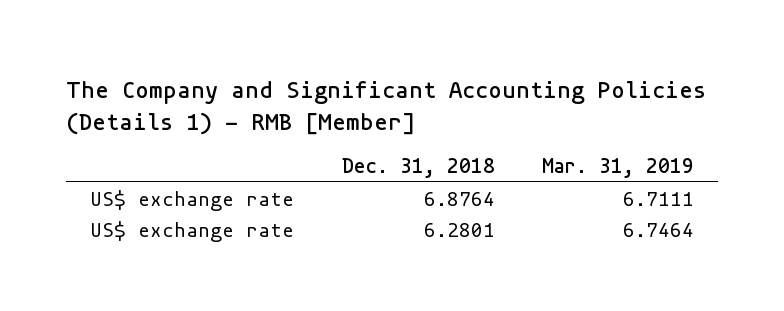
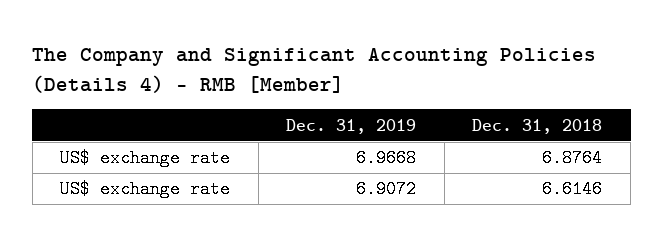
[66,81,707,136] The Company and Significant Accounting Policies (Details 1) - RMB [Member] -> [32,48,597,93] The Company and Significant Accounting Policies (Details 4) - RMB [Member]
[542,158,695,179] Mar. 31, 2019 -> none
none -> [286,118,417,134] Dec. 31, 2019
[423,222,495,237] 6.2801 -> [542,180,603,199] 6.6146

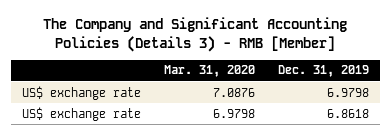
[32,48,597,93] The Company and Significant Accounting Policies (Details 4) - RMB [Member] -> [43,17,348,52] The Company and Significant Accounting Policies (Details 3) - RMB [Member]
[472,118,603,134] Dec. 31, 2018 -> none
none -> [163,65,255,78] Mar. 31, 2020
[356,149,417,168] 6.9668 -> [326,87,369,97] 6.9798
[356,180,417,199] 6.9072 -> [326,108,369,118] 6.8618

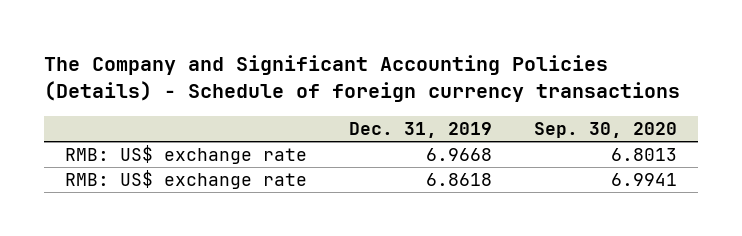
[43,17,348,52] The Company and Significant Accounting Policies (Details 3) - RMB [Member] -> [43,54,680,103] The Company and Significant Accounting Policies (Details) - Schedule of foreign currency transactions
[163,65,255,78] Mar. 31, 2020 -> none
none -> [534,121,678,138] Sep. 30, 2020
[22,85,142,100] US$ exchange rate -> [64,145,307,165] RMB: US$ exchange rate
[326,87,369,97] 6.9798 -> [425,148,492,162] 6.9668
[22,106,142,121] US$ exchange rate -> [64,170,307,190] RMB: US$ exchange rate

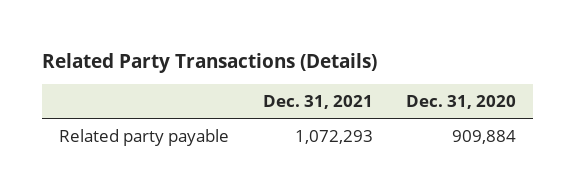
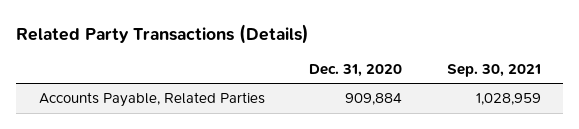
[262,95,373,110] Dec. 31, 2021 -> none
none -> [446,64,541,78] Sep. 30, 2021
[58,129,229,147] Related party payable -> [38,92,265,108] Accounts Payable, Related Parties

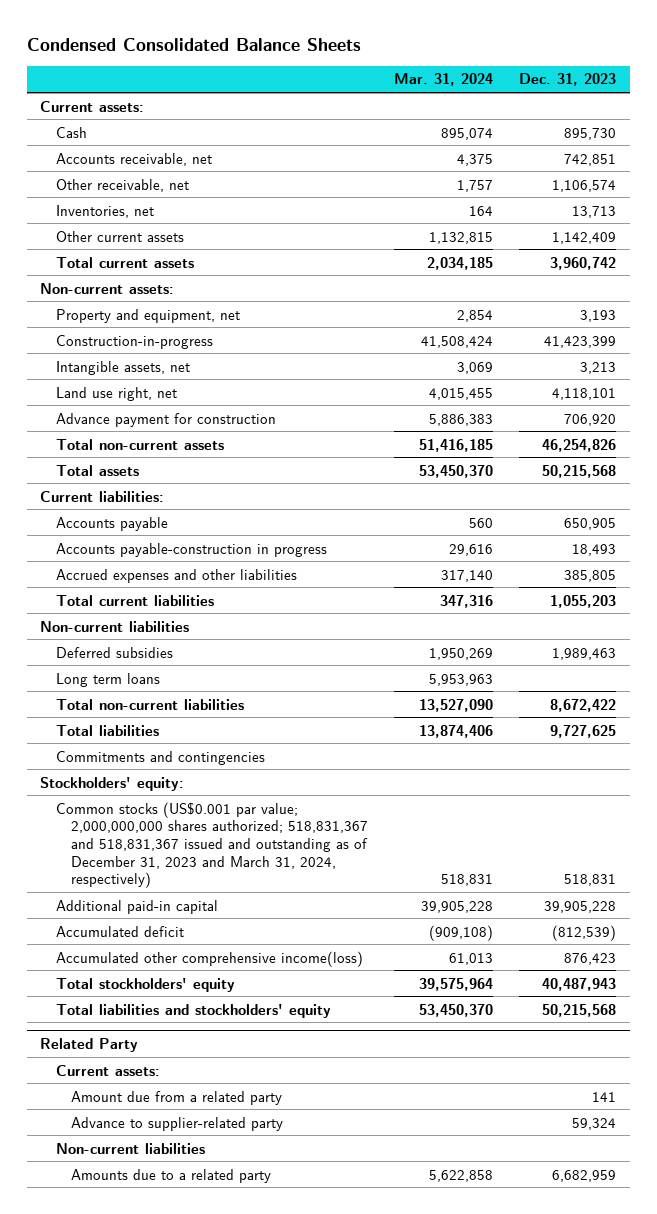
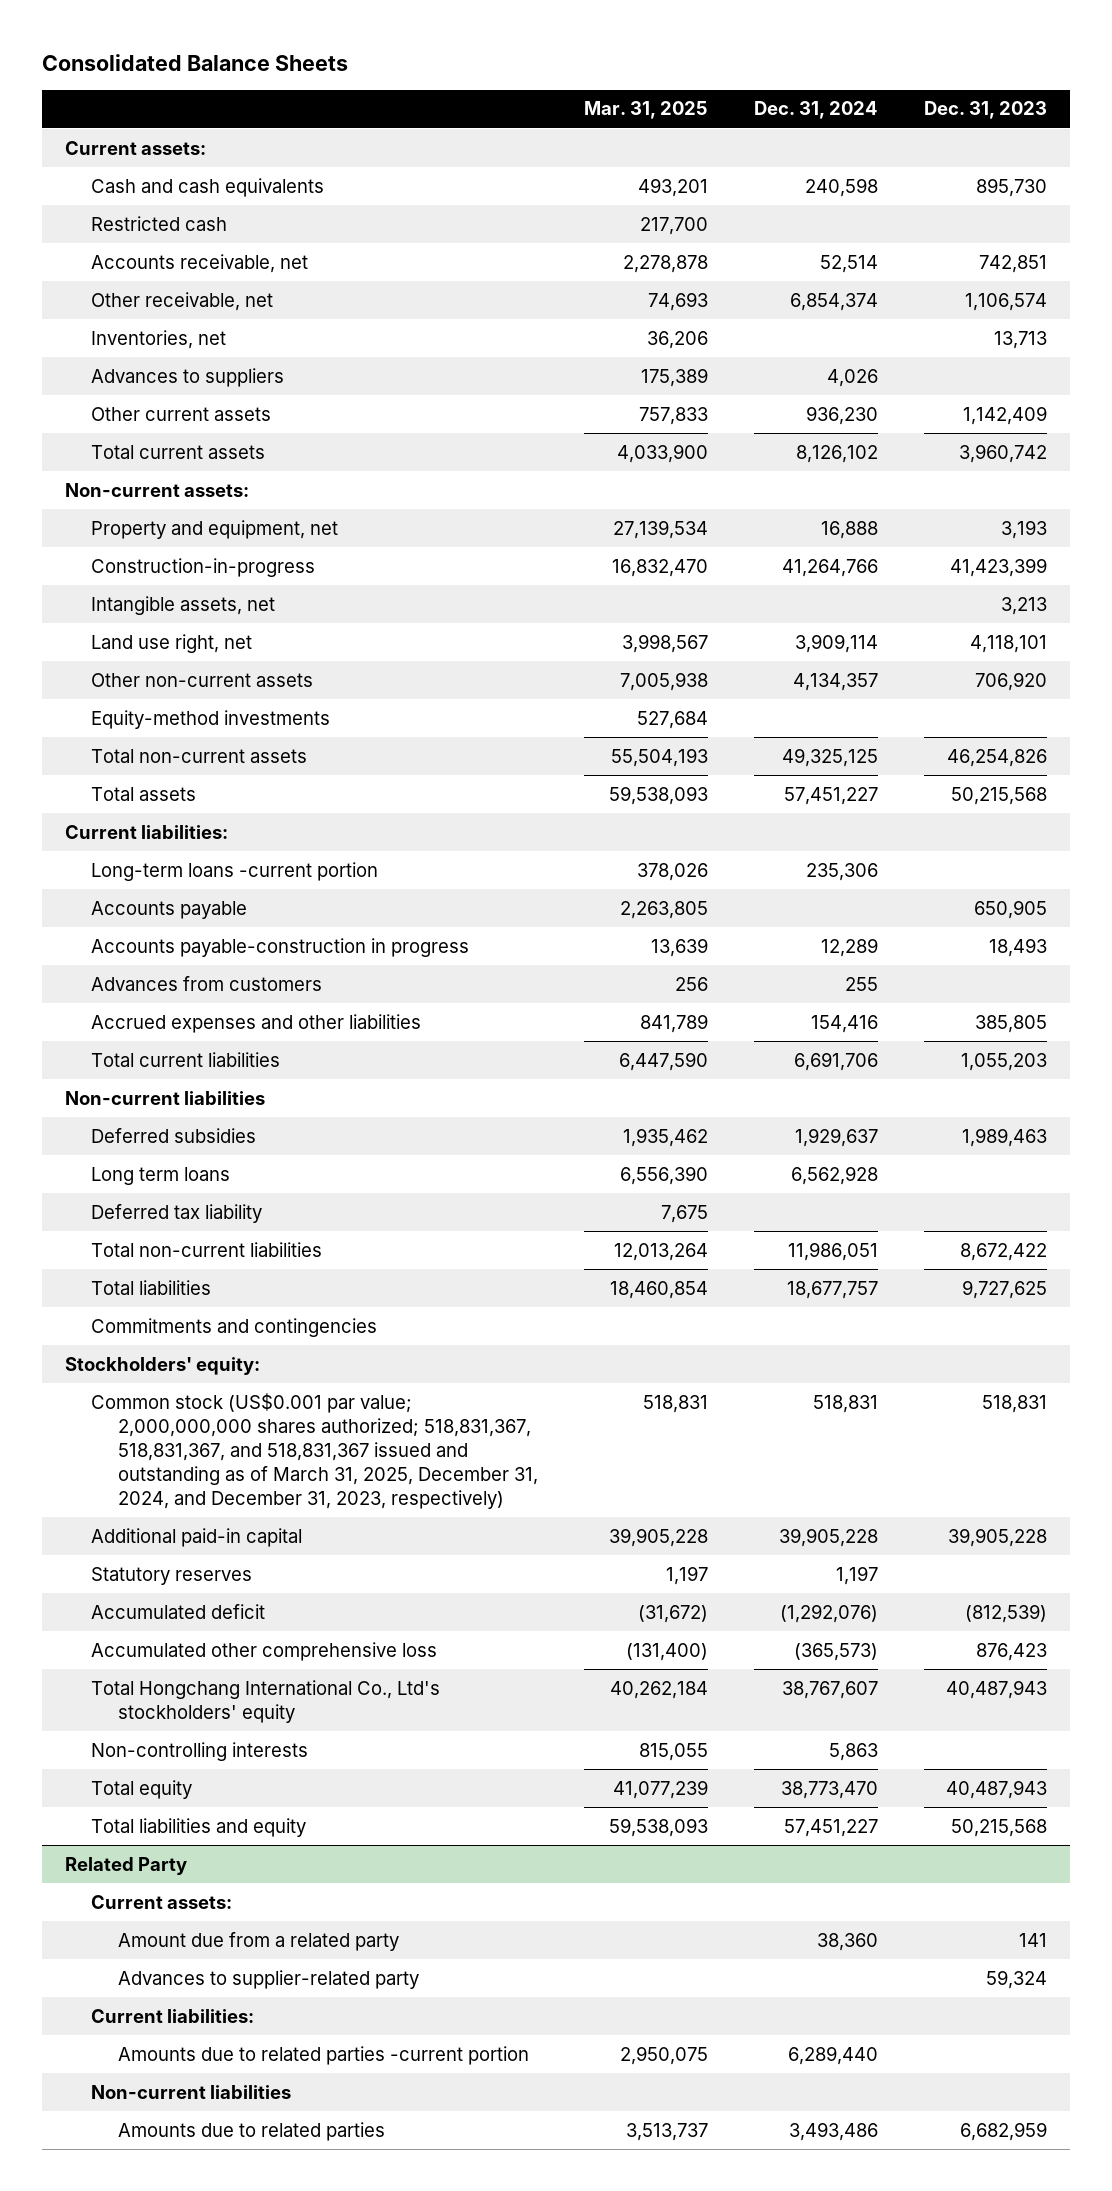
[27,37,362,51] Condensed Consolidated Balance Sheets -> [42,54,349,72] Consolidated Balance Sheets
[394,73,494,87] Mar. 31, 2024 -> none
none -> [583,101,708,120] Mar. 31, 2025
none -> [754,101,879,120] Dec. 31, 2024
[55,126,87,138] Cash -> [91,177,325,197] Cash and cash equivalents
none -> [91,215,228,231] Restricted cash
none -> [91,367,285,387] Advances to suppliers
[55,412,276,427] Advance payment for construction -> [91,672,314,687] Other non-current assets
none -> [91,709,331,729] Equity-method investments
none -> [91,861,379,881] Long-term loans -current portion
none -> [91,975,323,991] Advances from customers
none -> [91,1203,263,1223] Deferred tax liability
[55,801,368,889] Common stocks (US$0.001 par value; 2,000,000,000 shares authorized; 518,831,367 and 518,831,367 issued and outstanding as of December 31, 2023 and March 31, 2024, respectively) -> [91,1392,538,1510] Common stock (US$0.001 par value; 2,000,000,000 shares authorized; 518,831,367, 518,831,367, and 518,831,367 issued and outstanding as of March 31, 2025, December 31, 2024, and December 31, 2023, respectively)
none -> [91,1566,253,1585] Statutory reserves
[55,950,363,967] Accumulated other comprehensive income(loss) -> [91,1641,438,1661] Accumulated other comprehensive loss
none -> [91,1679,441,1723] Total Hongchang International Co., Ltd's stockholders' equity
none -> [91,1741,309,1761] Non-controlling interests
[55,977,235,992] Total stockholders' equity -> [91,1779,193,1799] Total equity
[55,1003,331,1018] Total liabilities and stockholders' equity -> [91,1817,307,1837] Total liabilities and equity
[70,1116,283,1131] Advance to supplier-related party -> [117,1969,419,1989] Advances to supplier-related party
none -> [91,2008,255,2023] Current liabilities:
none -> [117,2045,529,2065] Amounts due to related parties -current portion
[70,1168,271,1183] Amounts due to a related party -> [117,2121,385,2141] Amounts due to related parties

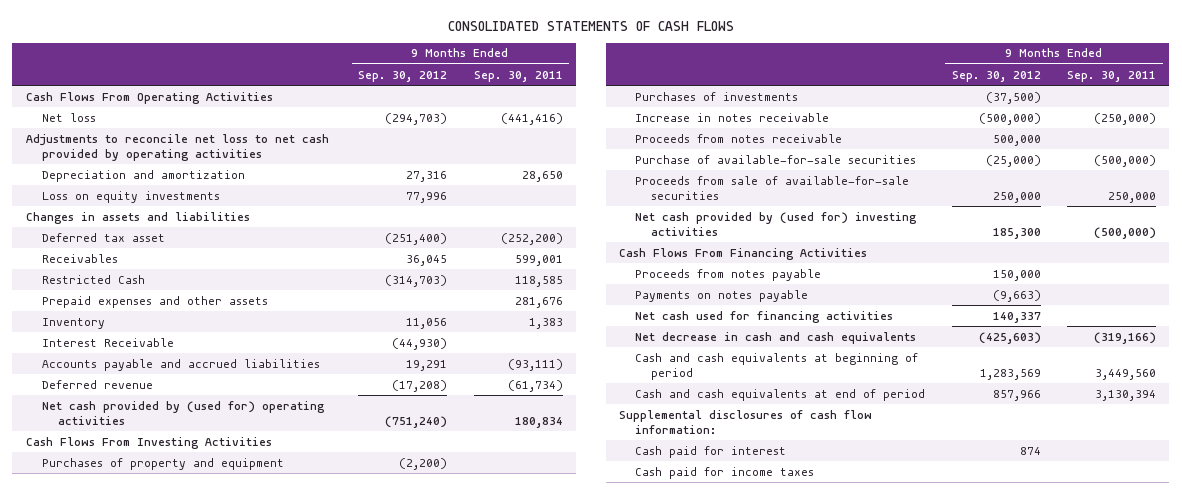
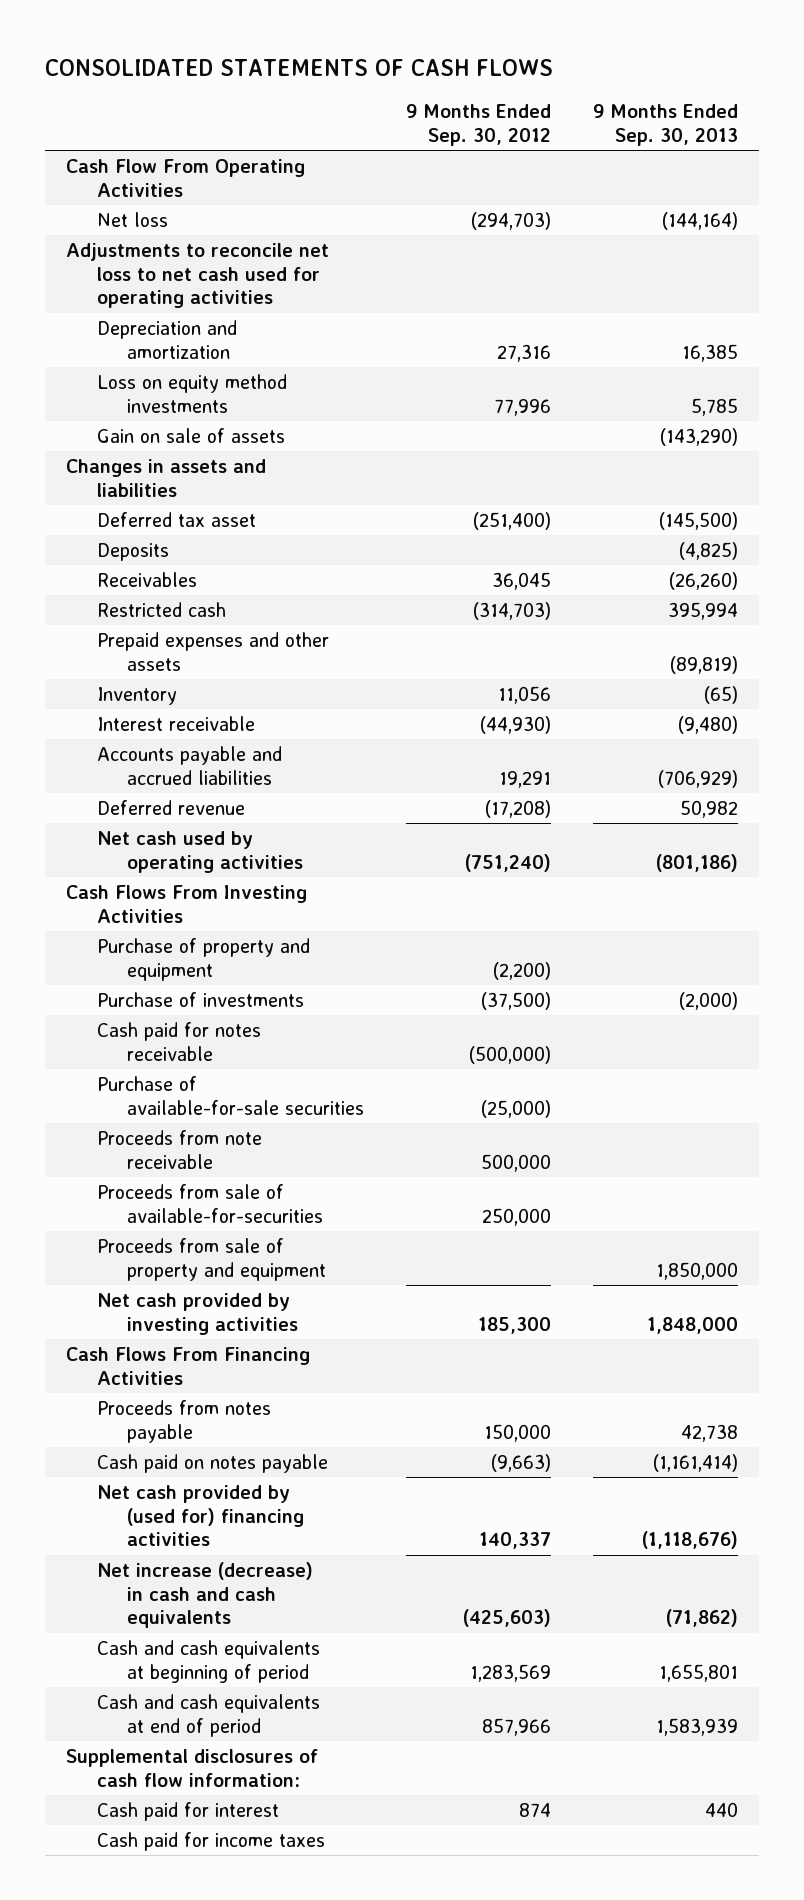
[473,70,563,82] Sep. 30, 2011 -> none
none -> [592,103,738,146] 9 Months Ended Sep. 30, 2013
[25,91,273,104] Cash Flows From Operating Activities -> [65,159,305,197] Cash Flow From Operating Activities
[25,133,329,161] Adjustments to reconcile net loss to net cash provided by operating activities -> [65,243,329,309] Adjustments to reconcile net loss to net cash used for operating activities
[41,190,220,203] Loss on equity investments -> [96,374,287,413] Loss on equity method investments
none -> [96,428,285,444] Gain on sale of assets
none -> [96,543,169,562] Deposits
[41,274,145,284] Restricted Cash -> [96,602,226,618] Restricted cash
[41,337,174,347] Interest Receivable -> [96,716,255,732] Interest receivable
[41,400,325,425] Net cash provided by (used for) operating activities -> [96,831,304,873] Net cash used by operating activities
[635,112,830,122] Increase in notes receivable -> none
[635,133,843,143] Proceeds from notes receivable -> none
[41,457,284,470] Purchases of property and equipment -> [96,938,310,981] Purchase of property and equipment
[635,91,799,101] Purchases of investments -> [96,992,304,1008] Purchase of investments
none -> [96,1022,261,1061] Cash paid for notes receivable
none -> [96,1130,262,1169] Proceeds from note receivable
[635,175,910,200] Proceeds from sale of available-for-sale securities -> [96,1184,324,1223] Proceeds from sale of available-for-securities
none -> [96,1238,327,1281] Proceeds from sale of property and equipment
[635,211,918,236] Net cash provided by (used for) investing activities -> [96,1293,299,1335] Net cash provided by investing activities
[635,289,809,302] Payments on notes payable -> [96,1454,328,1474] Cash paid on notes payable
[635,310,894,323] Net cash used for financing activities -> [96,1485,305,1547] Net cash provided by (used for) financing activities
[635,331,917,344] Net decrease in cash and cash equivalents -> [96,1562,313,1629] Net increase (decrease) in cash and cash equivalents

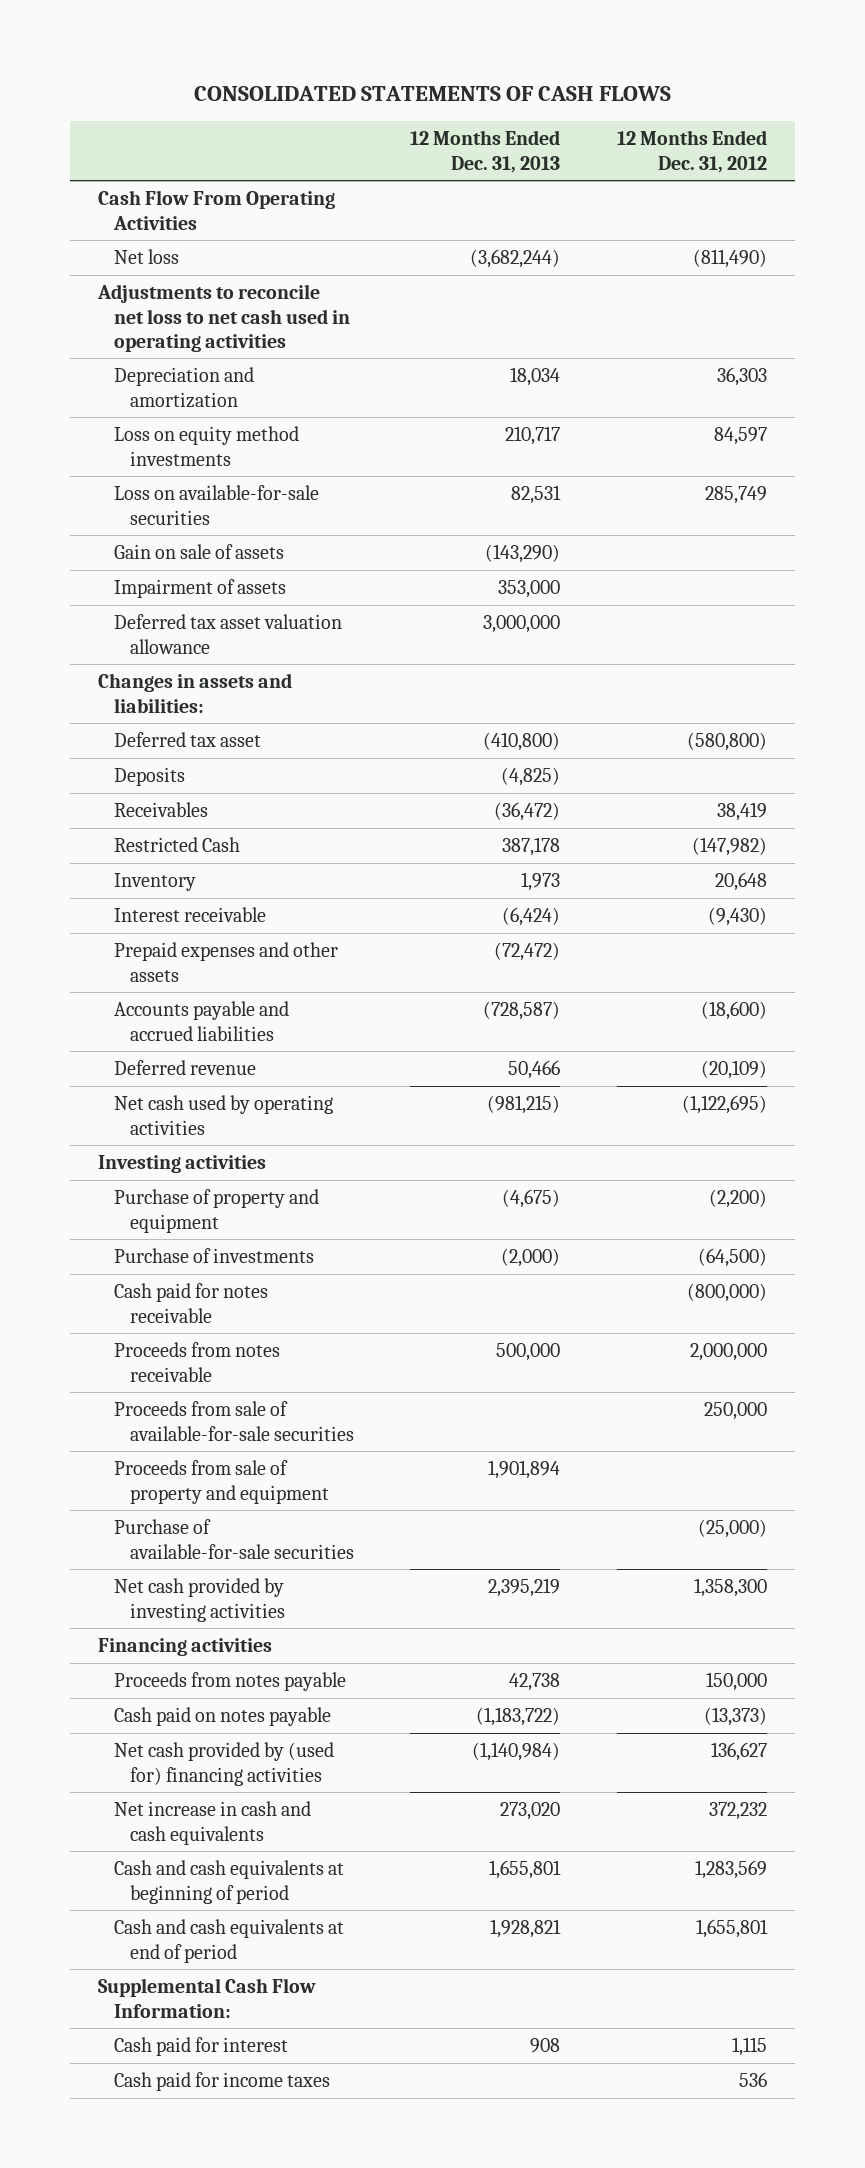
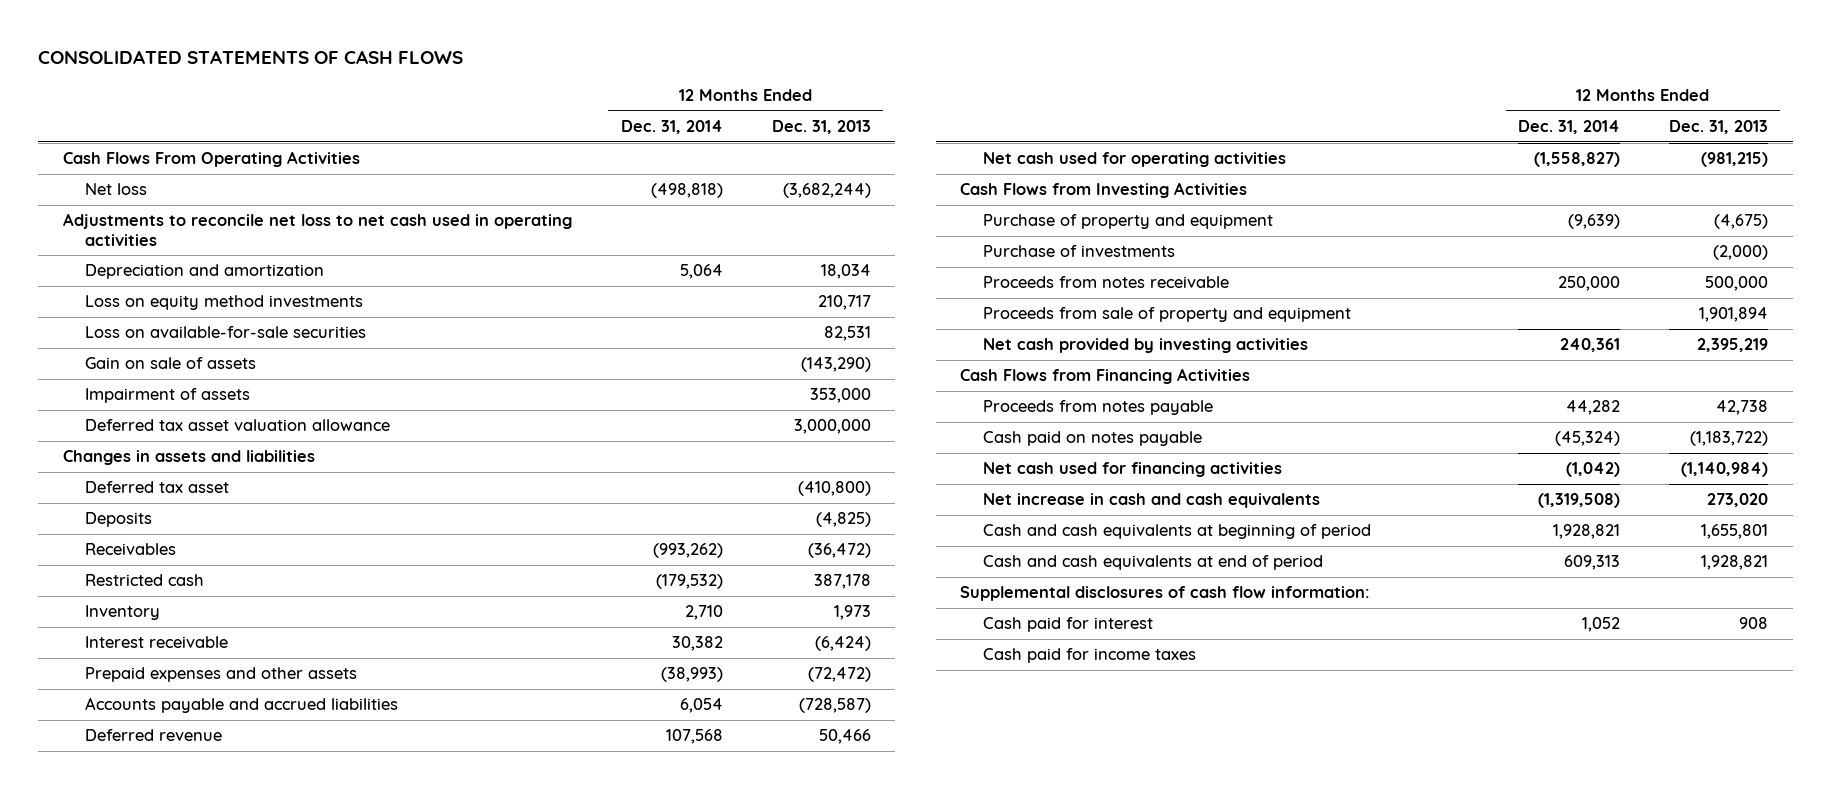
[616,130,767,173] 12 Months Ended Dec. 31, 2012 -> none
none -> [620,120,723,135] Dec. 31, 2014
[98,190,336,230] Cash Flow From Operating Activities -> [62,151,360,168] Cash Flows From Operating Activities
[98,673,293,713] Changes in assets and liabilities: -> [62,450,315,466] Changes in assets and liabilities
[113,837,240,853] Restricted Cash -> [85,574,205,587] Restricted cash
[113,1095,333,1135] Net cash used by operating activities -> [983,152,1287,168] Net cash used for operating activities
[98,1155,267,1174] Investing activities -> [960,182,1248,199] Cash Flows from Investing Activities
[113,1283,268,1323] Cash paid for notes receivable -> none
[113,1401,354,1441] Proceeds from sale of available-for-sale securities -> none
[113,1519,354,1559] Purchase of available-for-sale securities -> none
[98,1638,273,1657] Financing activities -> [960,368,1251,385] Cash Flows from Financing Activities
[113,1742,334,1786] Net cash provided by (used for) financing activities -> [983,462,1283,478] Net cash used for financing activities
[98,1978,317,2018] Supplemental Cash Flow Information: -> [960,586,1371,602] Supplemental disclosures of cash flow information:

